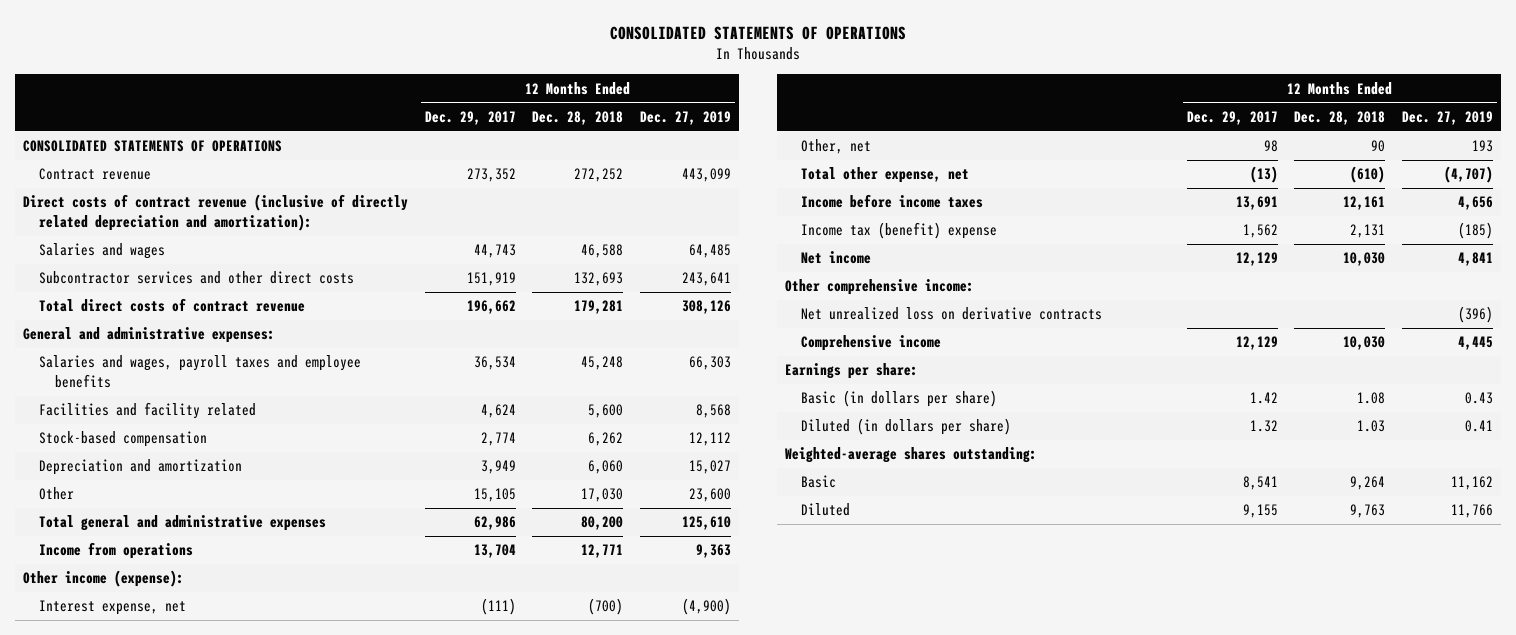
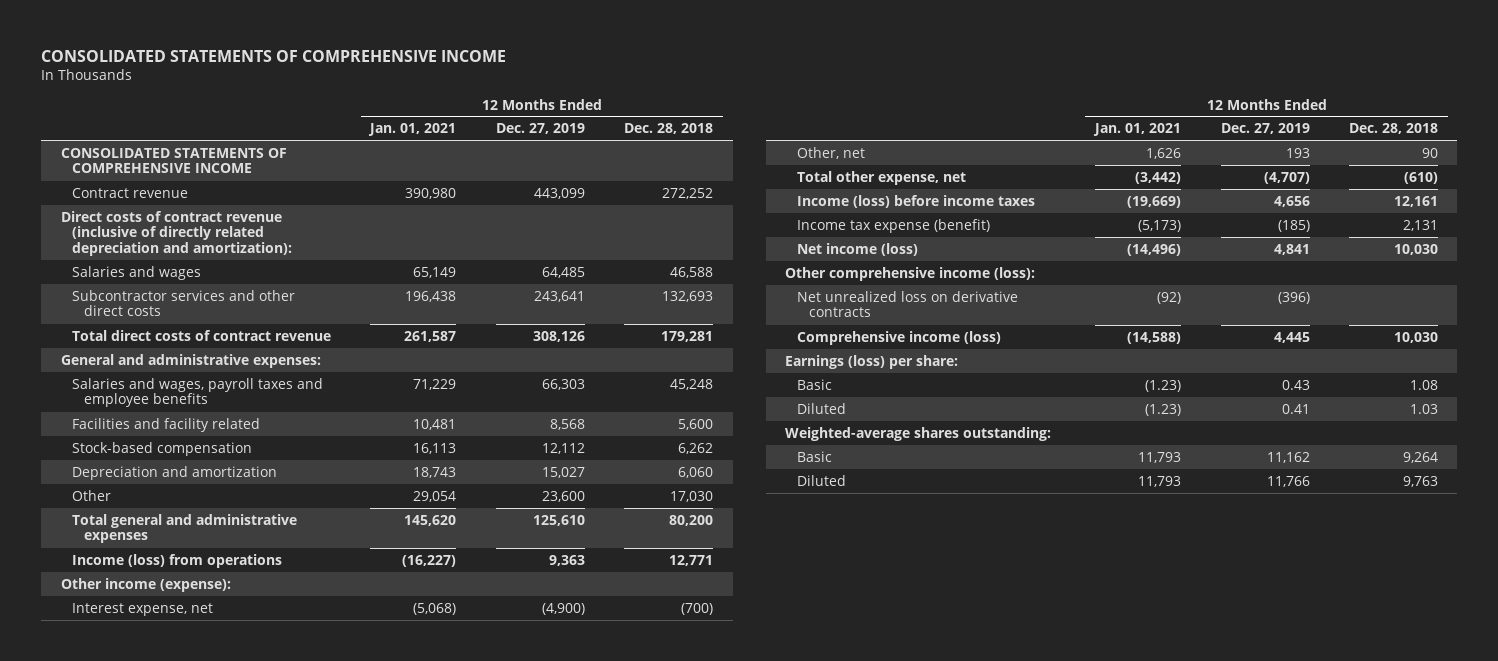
[610,25,907,40] CONSOLIDATED STATEMENTS OF OPERATIONS -> [41,49,507,62] CONSOLIDATED STATEMENTS OF COMPREHENSIVE INCOME
[424,111,516,126] Dec. 29, 2017 -> none
none -> [368,123,457,137] Jan. 01, 2021
[23,140,283,153] CONSOLIDATED STATEMENTS OF OPERATIONS -> [60,147,287,174] CONSOLIDATED STATEMENTS OF COMPREHENSIVE INCOME
[39,542,194,560] Income from operations -> [72,553,283,568] Income (loss) from operations
[801,194,984,209] Income before income taxes -> [797,194,1036,208] Income (loss) before income taxes
[801,222,998,240] Income tax (benefit) expense -> [797,218,991,233] Income tax expense (benefit)
[801,251,872,265] Net income -> [797,242,919,256] Net income (loss)
[785,279,975,296] Other comprehensive income: -> [785,266,1036,281] Other comprehensive income (loss):
[801,335,942,352] Comprehensive income -> [797,330,1002,345] Comprehensive income (loss)
[785,363,919,380] Earnings per share: -> [785,354,959,369] Earnings (loss) per share:
[801,390,998,408] Basic (in dollars per share) -> [797,378,833,390] Basic
[801,418,1012,436] Diluted (in dollars per share) -> [797,402,847,414] Diluted

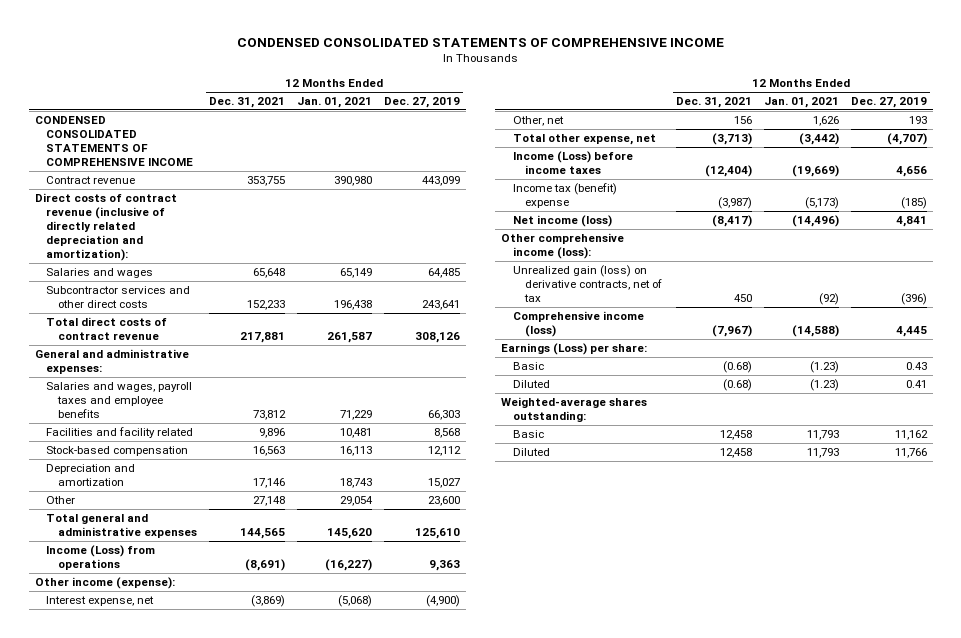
[41,49,507,62] CONSOLIDATED STATEMENTS OF COMPREHENSIVE INCOME -> [236,37,724,47] CONDENSED CONSOLIDATED STATEMENTS OF COMPREHENSIVE INCOME
[623,123,713,135] Dec. 28, 2018 -> none
none -> [208,97,285,109] Dec. 31, 2021
[60,147,287,174] CONSOLIDATED STATEMENTS OF COMPREHENSIVE INCOME -> [34,116,194,167] CONDENSED CONSOLIDATED STATEMENTS OF COMPREHENSIVE INCOME
[72,553,283,568] Income (loss) from operations -> [46,545,156,571] Income (Loss) from operations
[797,194,1036,208] Income (loss) before income taxes -> [512,151,633,175] Income (Loss) before income taxes
[797,218,991,233] Income tax expense (benefit) -> [512,183,617,209] Income tax (benefit) expense
[797,290,1019,318] Net unrealized loss on derivative contracts -> [512,265,662,303] Unrealized gain (loss) on derivative contracts, net of tax
[785,354,959,369] Earnings (loss) per share: -> [501,343,648,356] Earnings (Loss) per share:

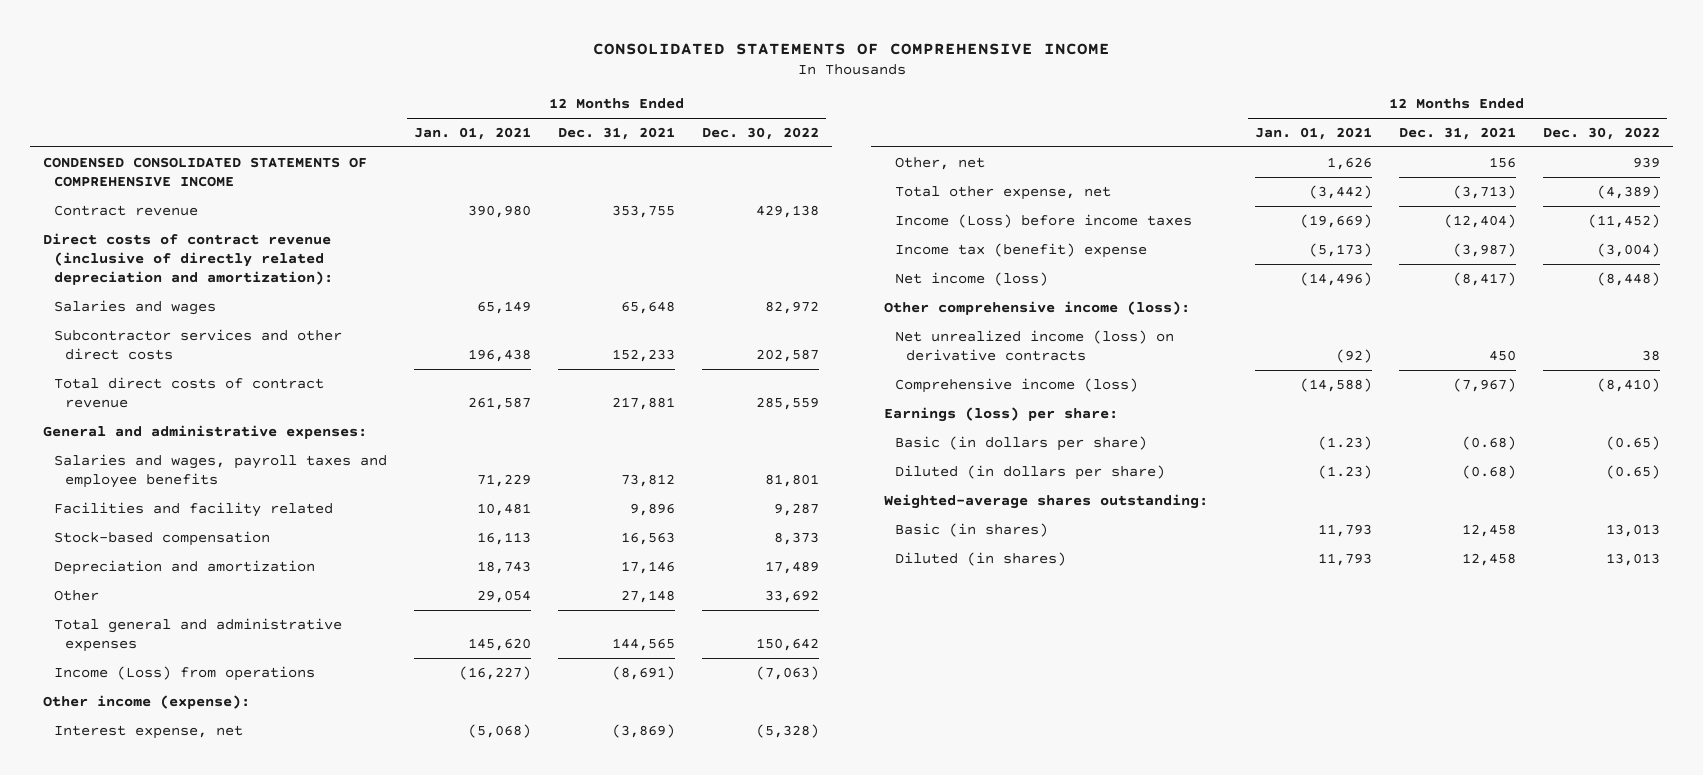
[236,37,724,47] CONDENSED CONSOLIDATED STATEMENTS OF COMPREHENSIVE INCOME -> [592,42,1110,55] CONSOLIDATED STATEMENTS OF COMPREHENSIVE INCOME
[384,97,461,109] Dec. 27, 2019 -> none
none -> [701,127,819,141] Dec. 30, 2022
[512,265,662,303] Unrealized gain (loss) on derivative contracts, net of tax -> [895,329,1175,362] Net unrealized income (loss) on derivative contracts
[501,343,648,356] Earnings (Loss) per share: -> [884,406,1119,422] Earnings (loss) per share:
[512,362,544,371] Basic -> [895,435,1148,451] Basic (in dollars per share)
[512,380,550,389] Diluted -> [895,464,1166,480] Diluted (in dollars per share)
[512,430,544,439] Basic -> [895,522,1049,537] Basic (in shares)
[512,448,550,457] Diluted -> [895,551,1067,566] Diluted (in shares)

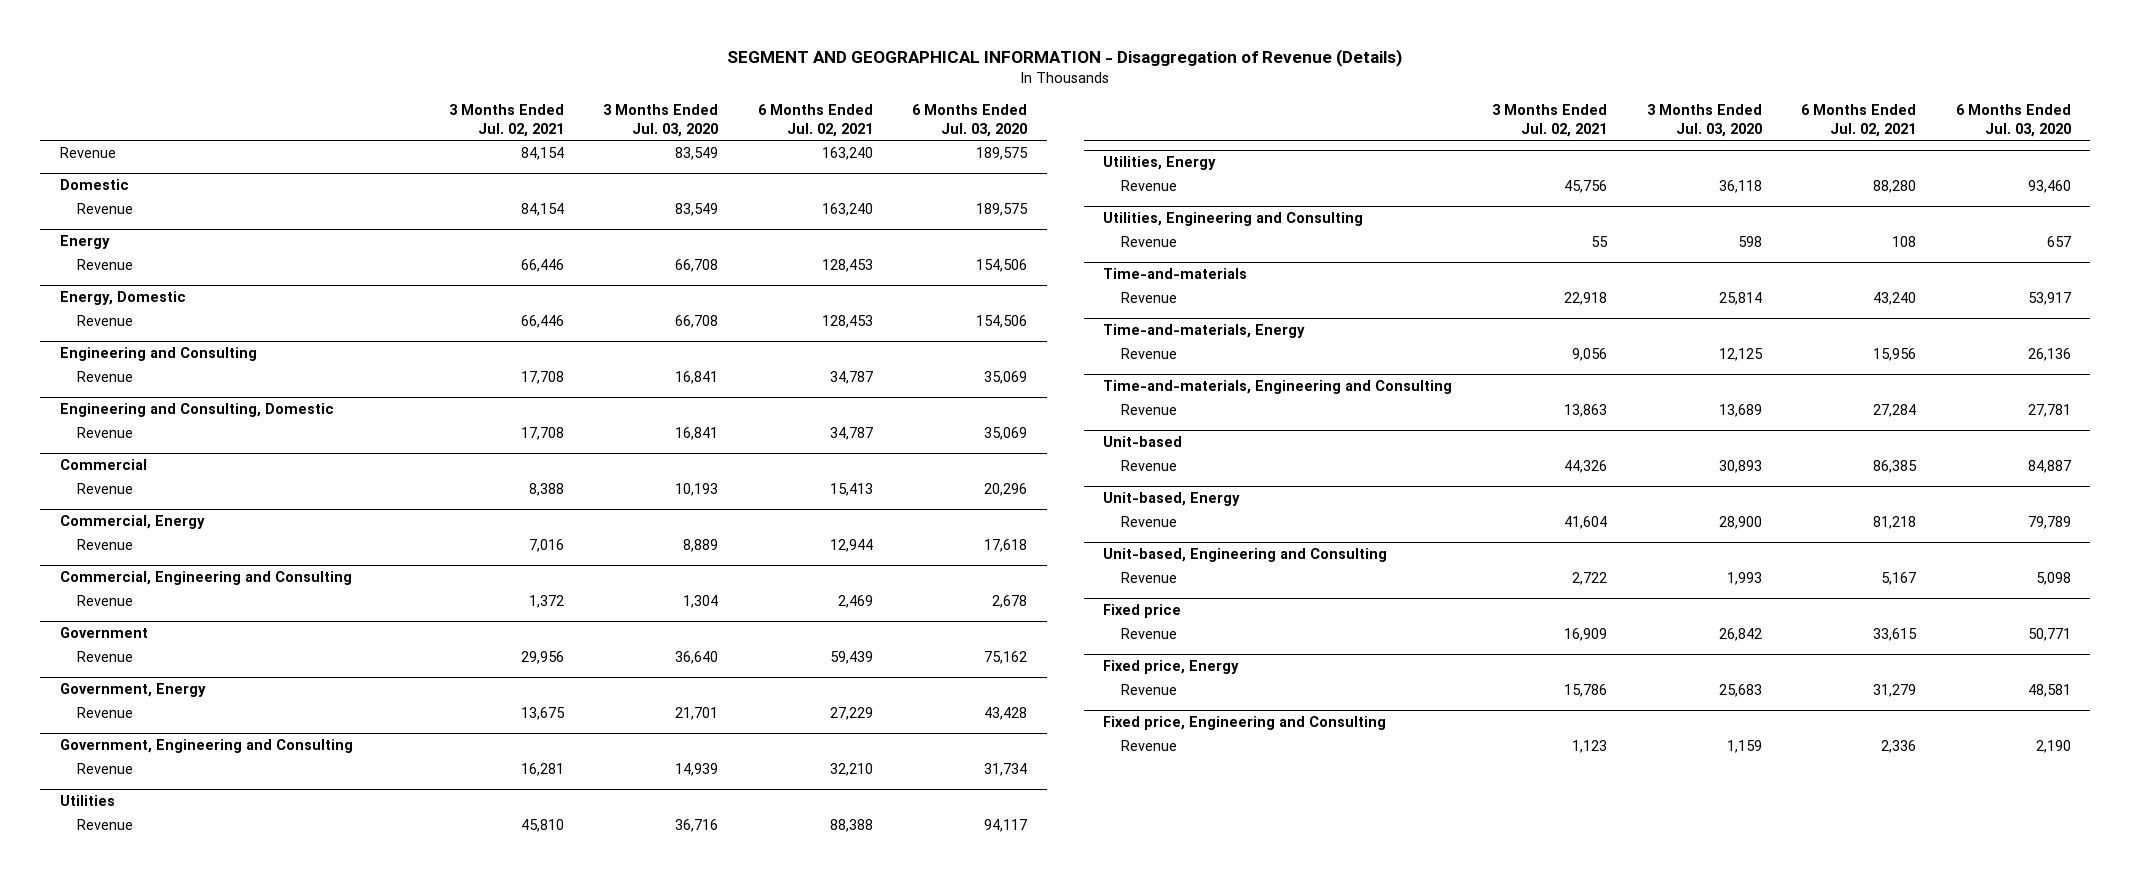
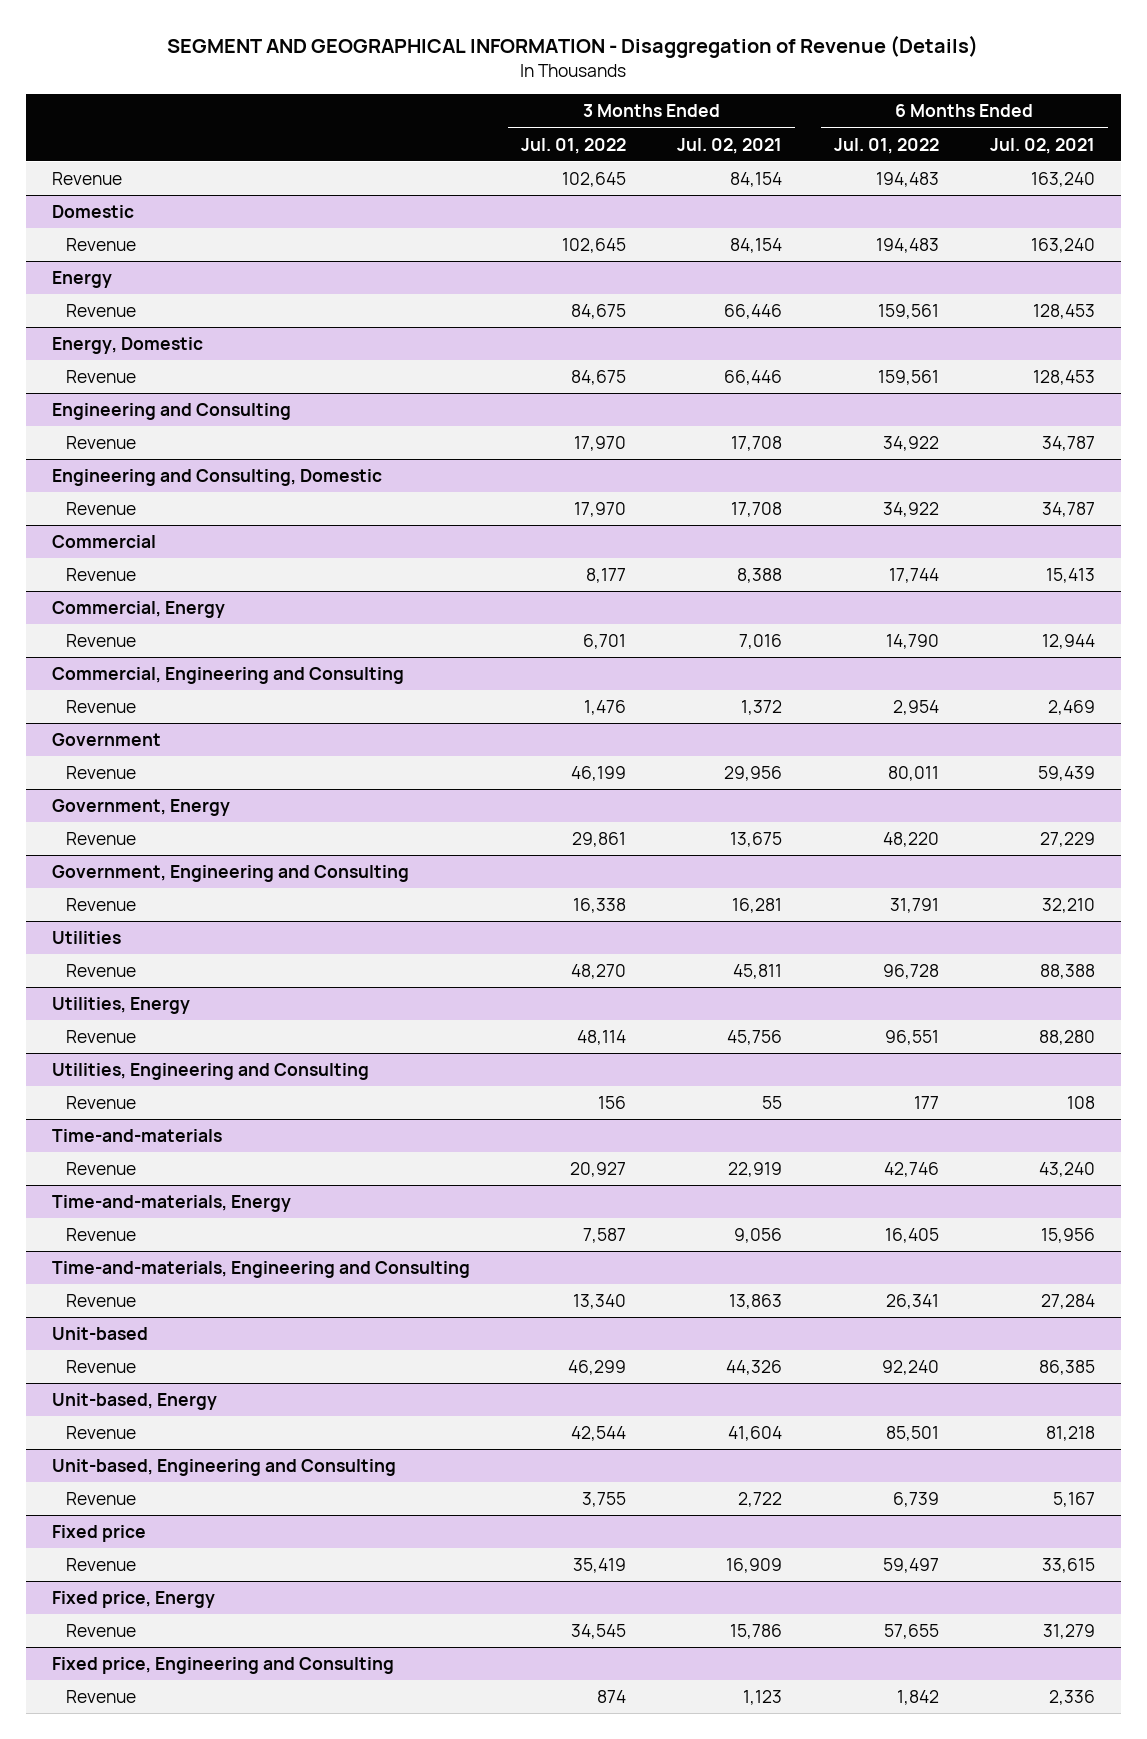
[603,103,719,137] 3 Months Ended Jul. 03, 2020 -> none
[912,103,1028,137] 6 Months Ended Jul. 03, 2020 -> none
none -> [521,137,627,154] Jul. 01, 2022
none -> [833,137,939,154] Jul. 01, 2022
[520,818,564,832] 45,810 -> [733,963,783,979] 45,811
[1563,291,1607,305] 22,918 -> [728,1161,783,1177] 22,919

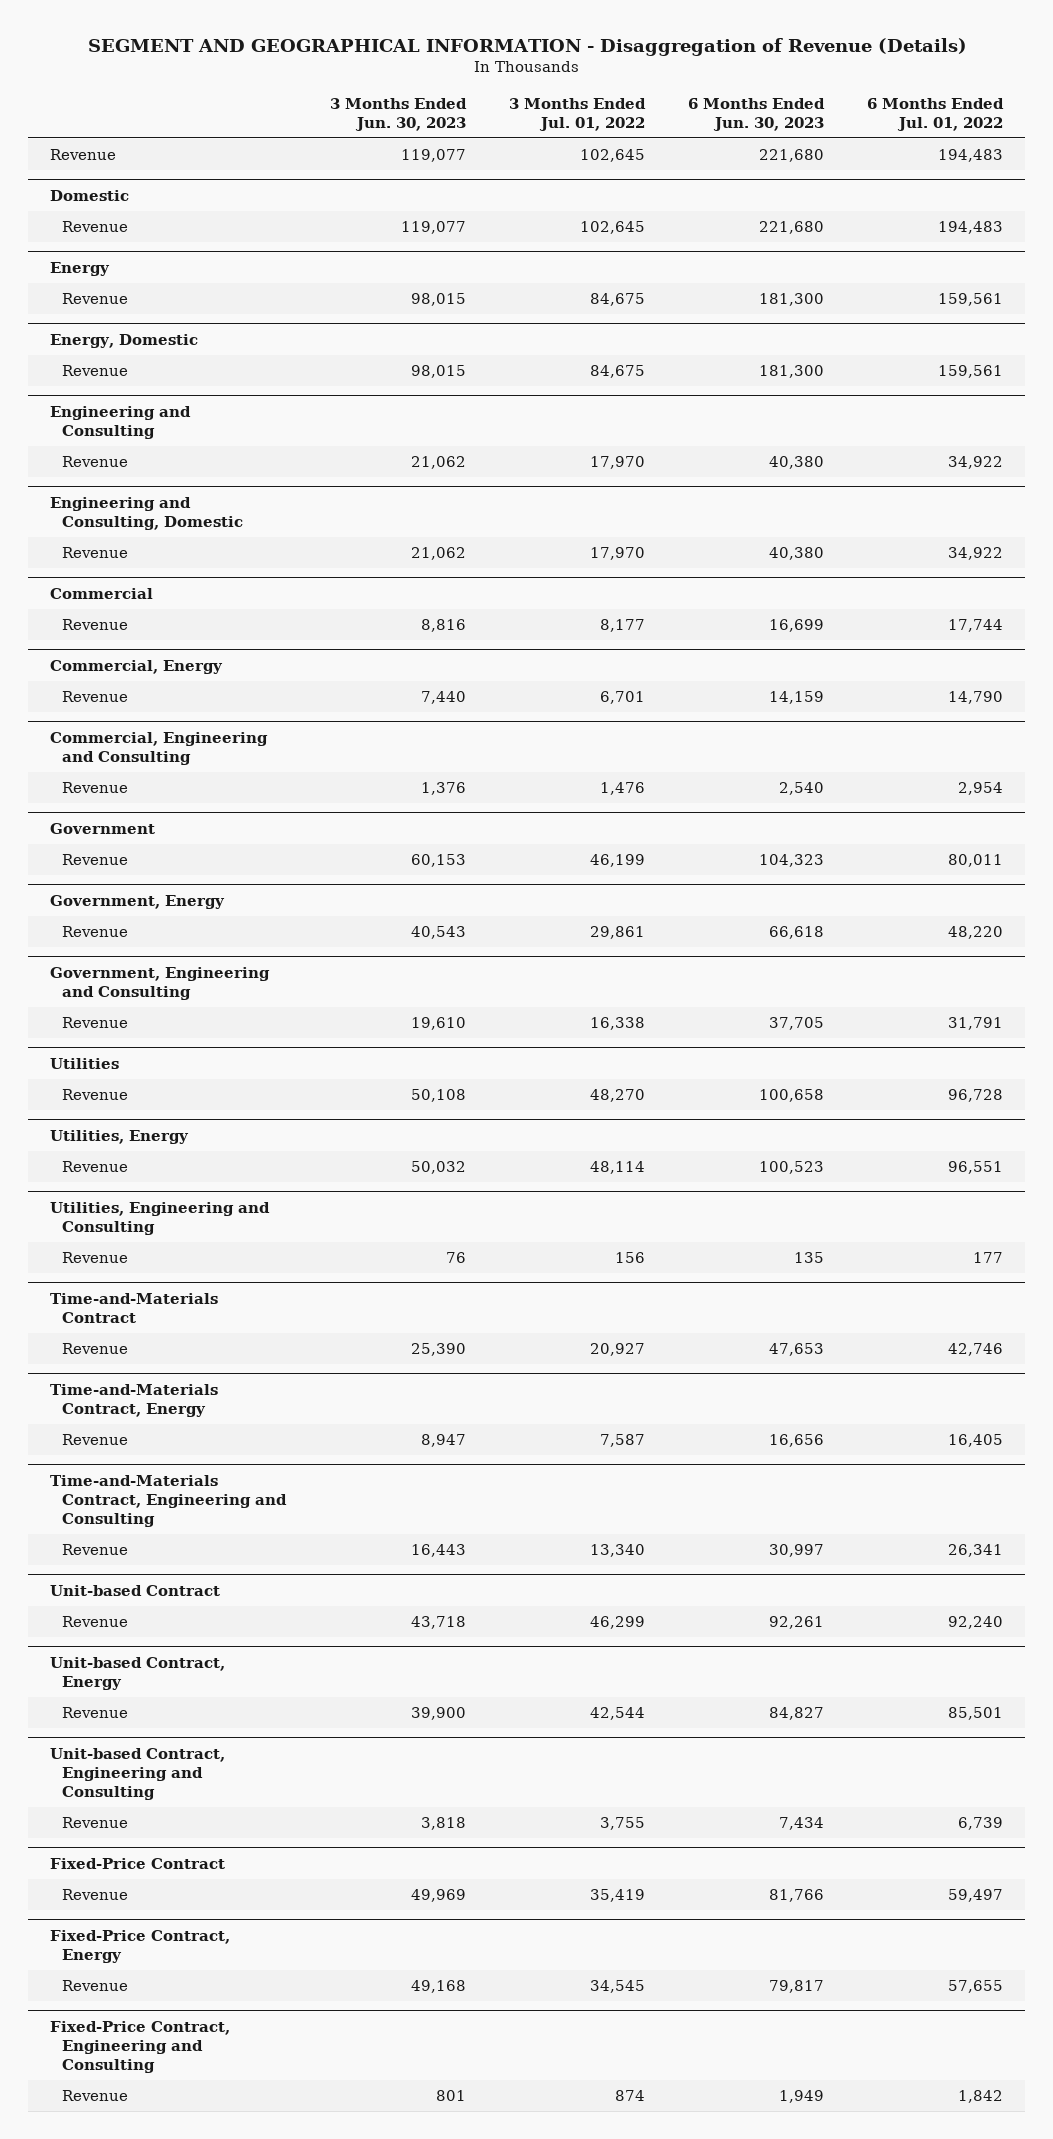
[677,137,783,154] Jul. 02, 2021 -> none
[989,137,1095,154] Jul. 02, 2021 -> none
none -> [329,97,467,131] 3 Months Ended Jun. 30, 2023
none -> [687,97,825,131] 6 Months Ended Jun. 30, 2023
[51,1128,222,1142] Time-and-materials -> [49,1292,218,1323] Time-and-Materials Contract
[51,1194,291,1212] Time-and-materials, Energy -> [49,1383,218,1417] Time-and-Materials Contract, Energy
[51,1260,470,1278] Time-and-materials, Engineering and Consulting -> [49,1474,288,1528] Time-and-Materials Contract, Engineering and Consulting
[51,1326,148,1340] Unit-based -> [49,1584,220,1596] Unit-based Contract
[51,1392,217,1410] Unit-based, Energy -> [49,1656,225,1690] Unit-based Contract, Energy
[51,1458,396,1476] Unit-based, Engineering and Consulting -> [49,1747,225,1801] Unit-based Contract, Engineering and Consulting
[51,1524,146,1542] Fixed price -> [49,1857,225,1869] Fixed-Price Contract
[51,1590,215,1608] Fixed price, Energy -> [49,1929,230,1963] Fixed-Price Contract, Energy
[51,1656,394,1674] Fixed price, Engineering and Consulting -> [49,2020,230,2074] Fixed-Price Contract, Engineering and Consulting

